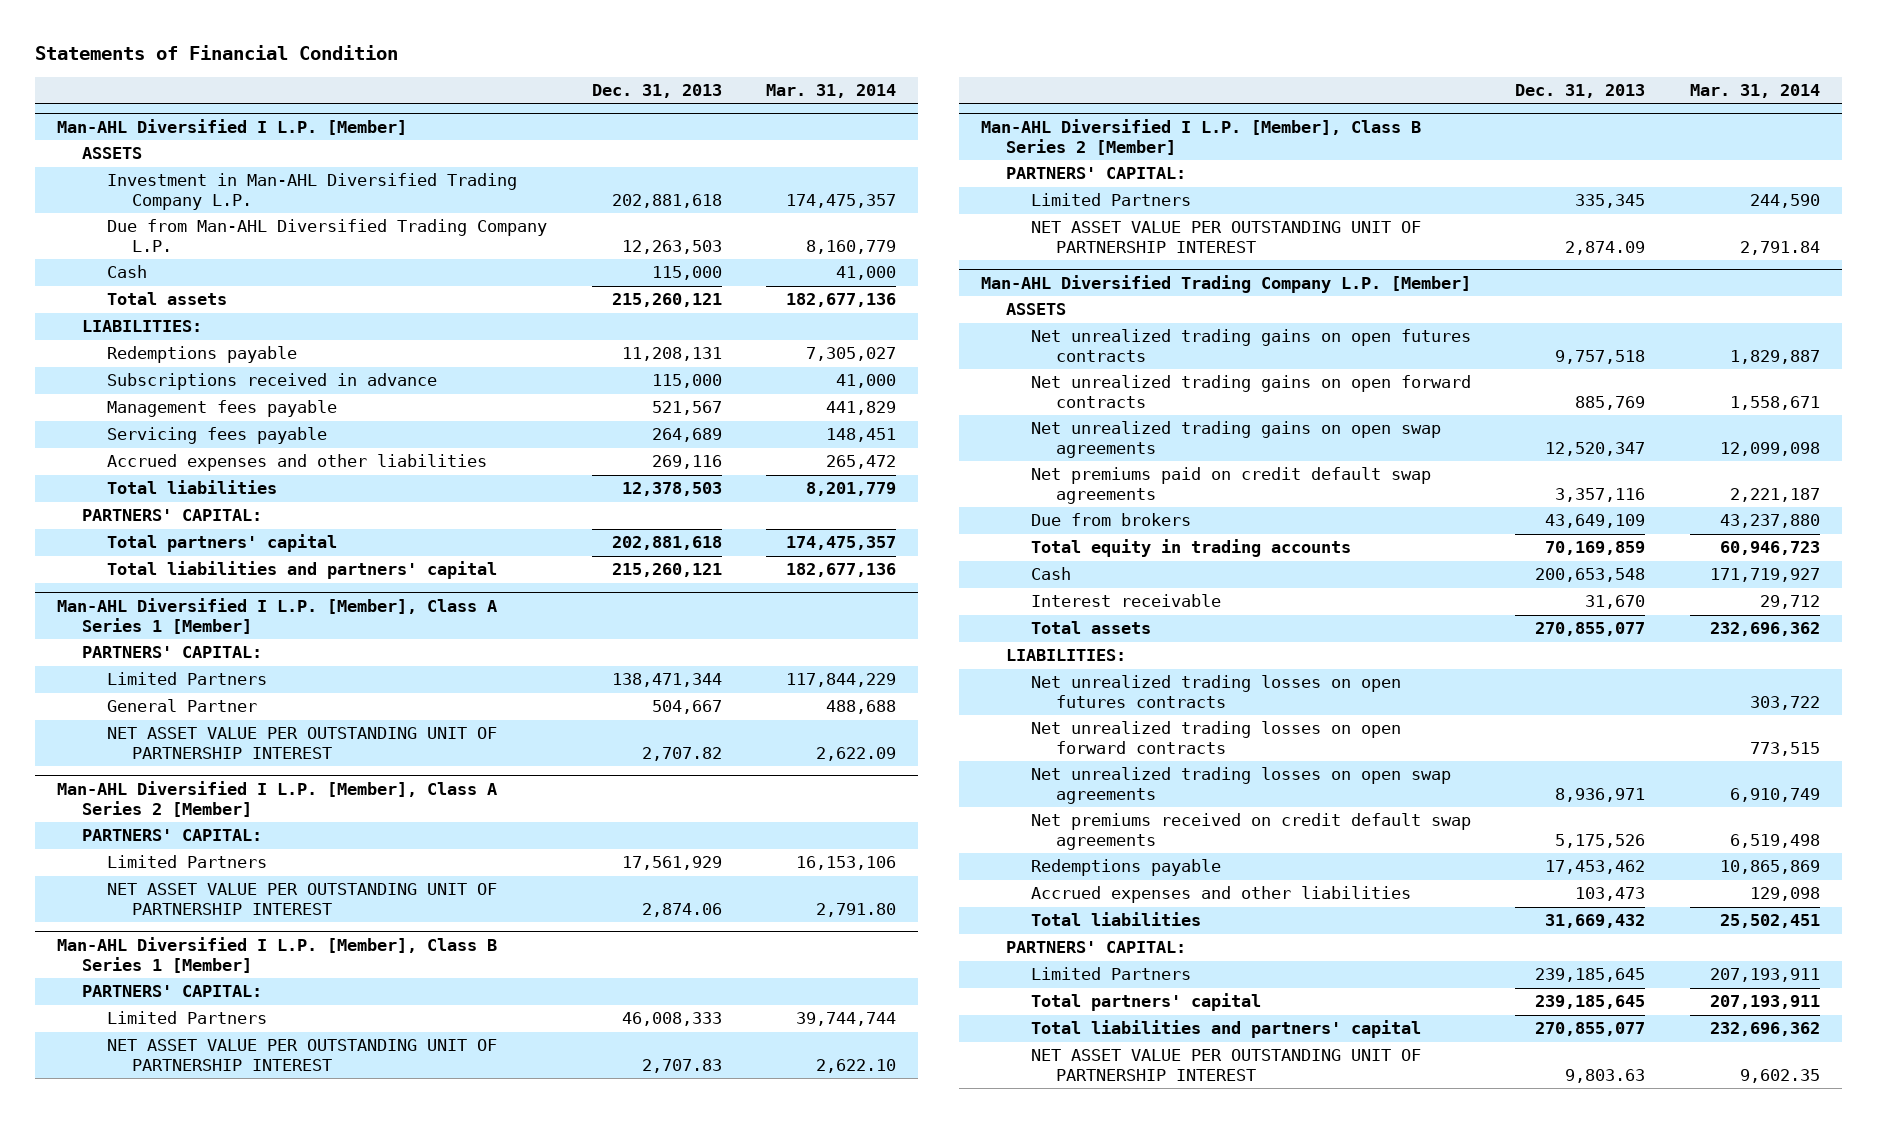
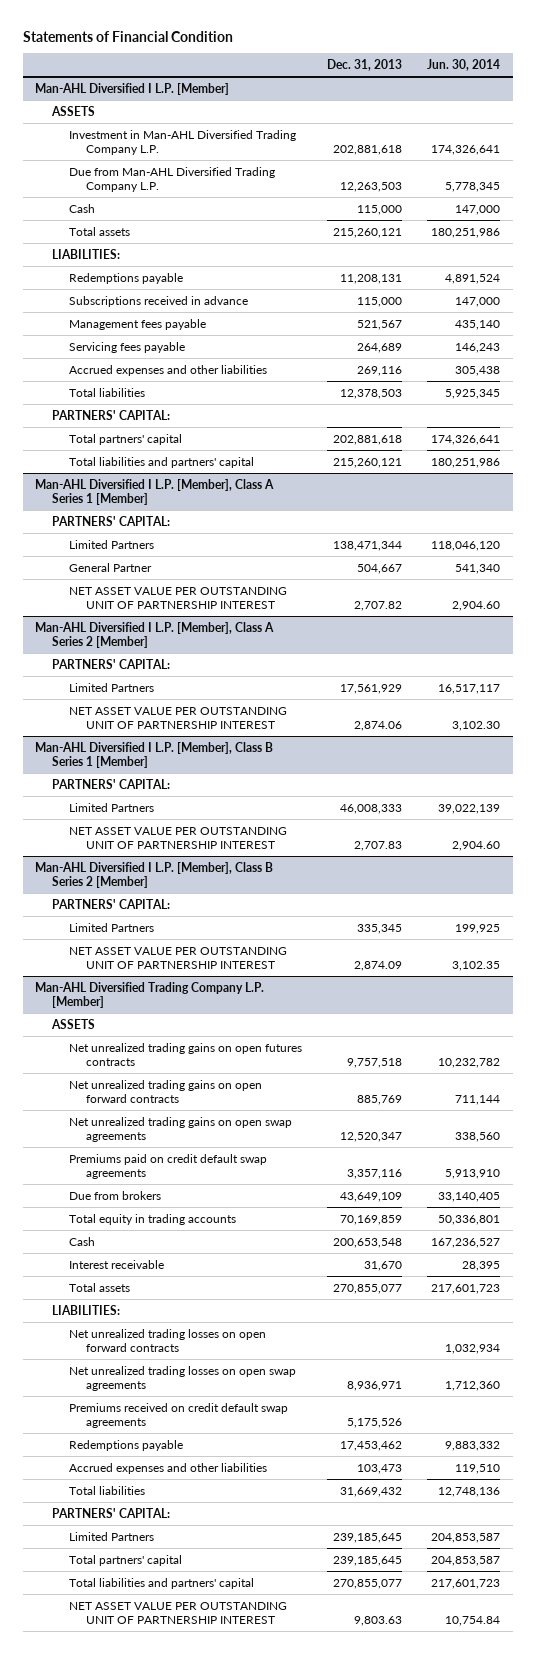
[765,84,896,99] Mar. 31, 2014 -> none
none -> [427,59,501,72] Jun. 30, 2014
[1030,467,1431,504] Net premiums paid on credit default swap agreements -> [69,1153,268,1179] Premiums paid on credit default swap agreements
[1030,675,1401,708] Net unrealized trading losses on open futures contracts -> none
[1030,813,1471,850] Net premiums received on credit default swap agreements -> [69,1402,289,1428] Premiums received on credit default swap agreements

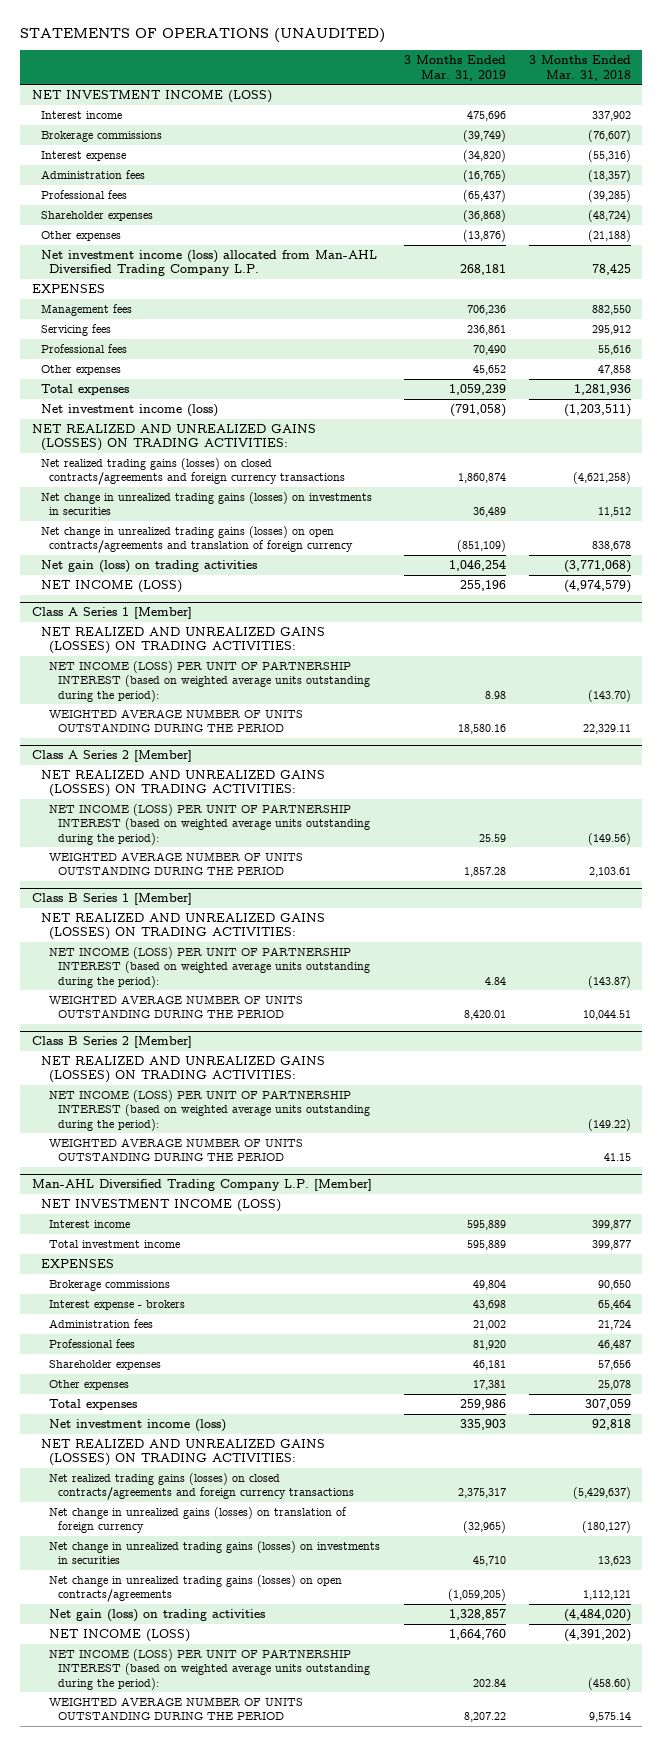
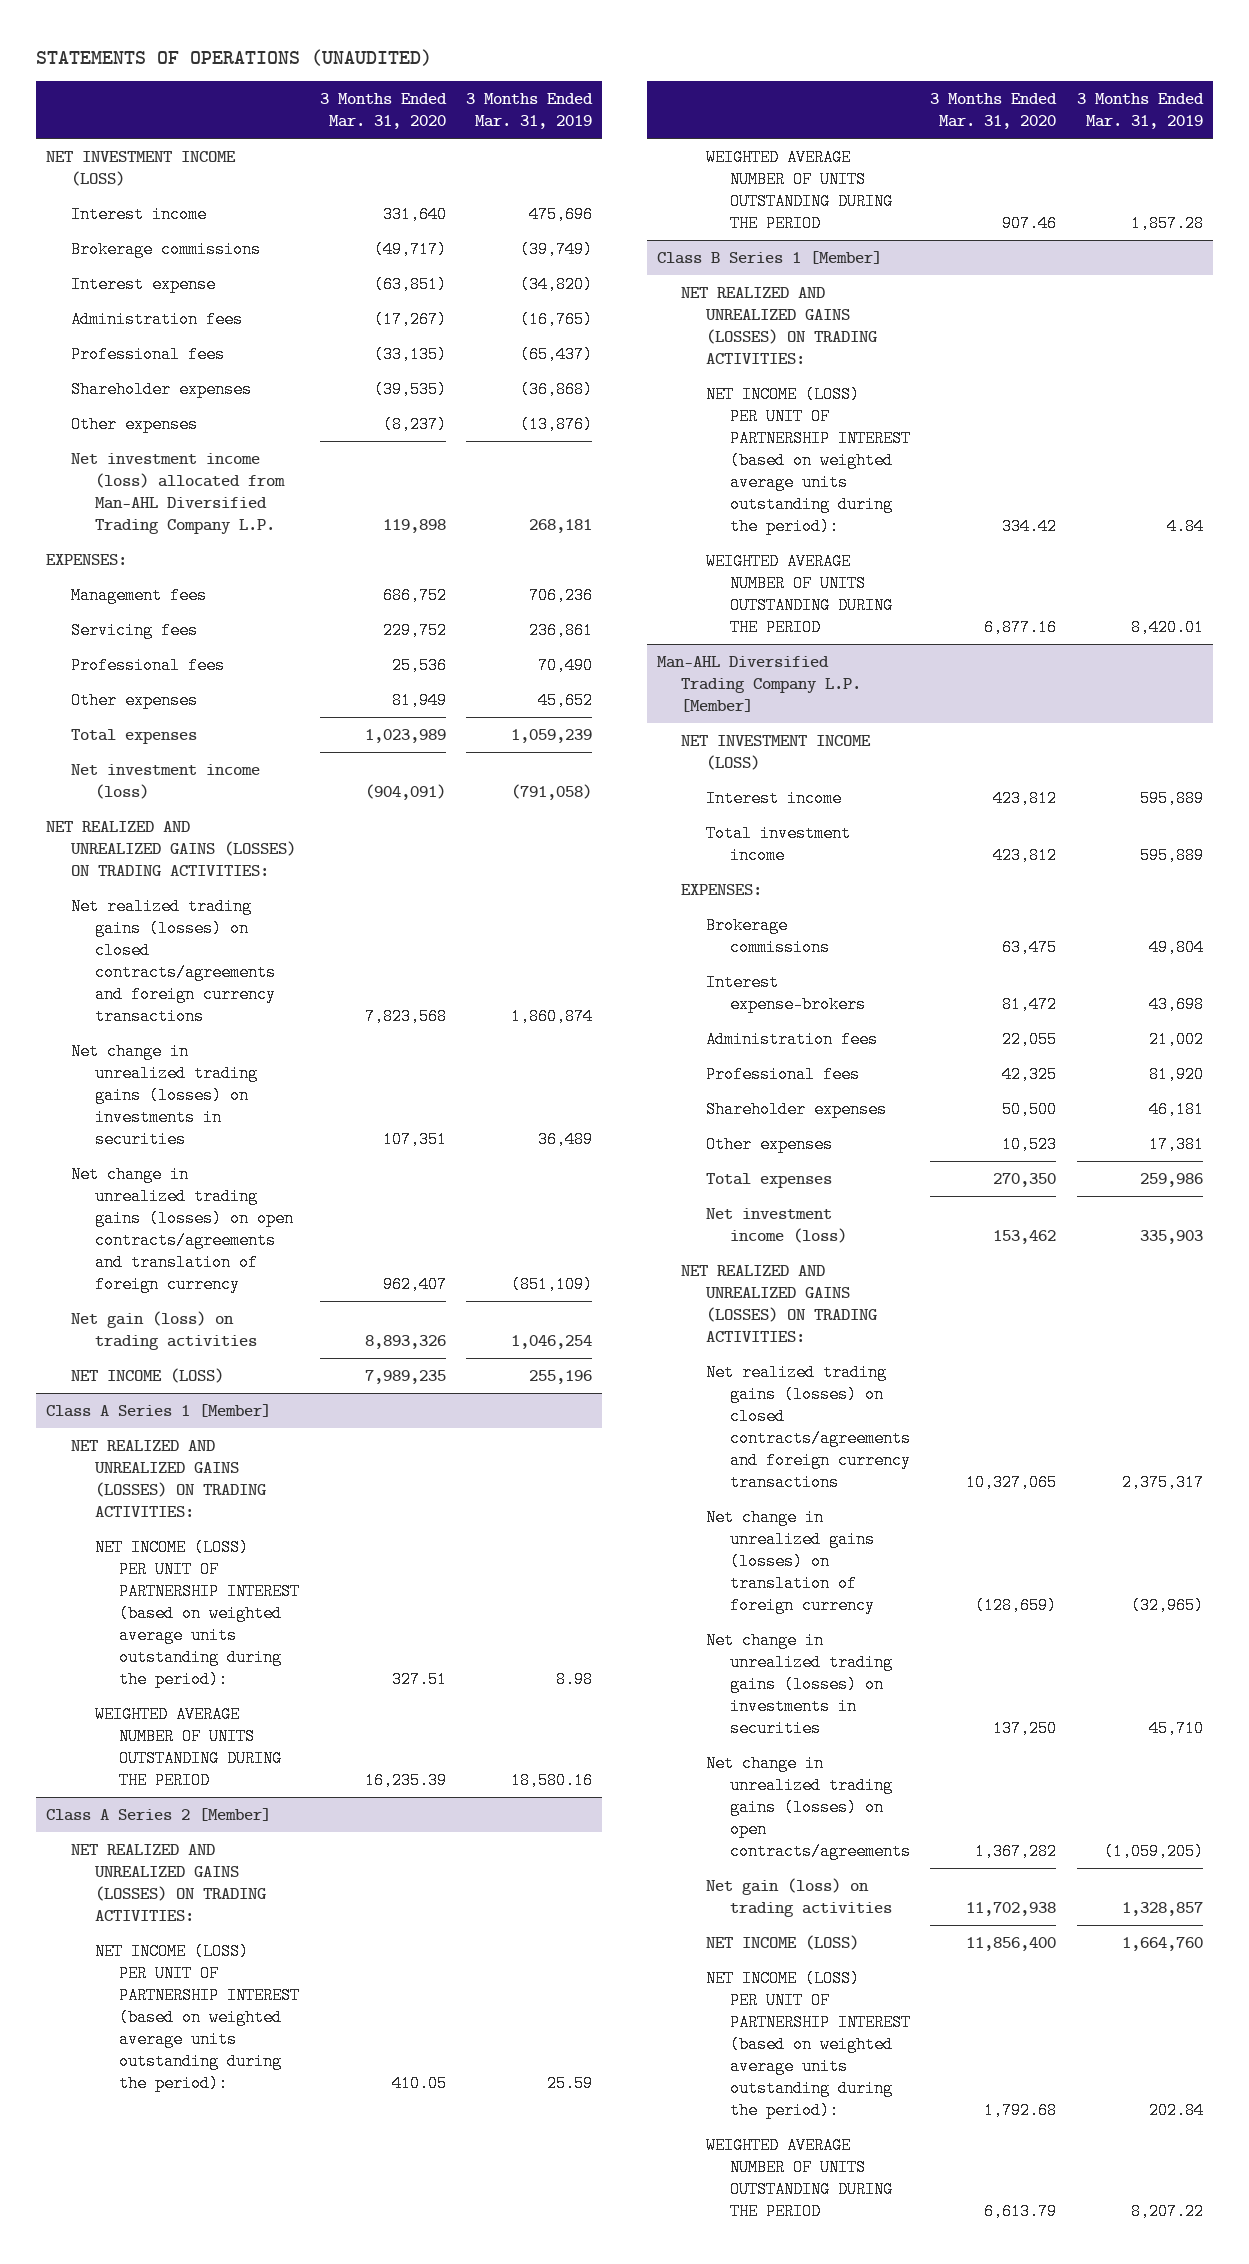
[528,55,631,81] 3 Months Ended Mar. 31, 2018 -> none
none -> [319,93,447,130] 3 Months Ended Mar. 31, 2020
[31,284,105,294] EXPENSES -> [46,553,128,565] EXPENSES:
[31,1036,192,1049] Class B Series 2 [Member] -> none
[40,1056,325,1084] NET REALIZED AND UNREALIZED GAINS (LOSSES) ON TRADING ACTIVITIES: -> none
[49,1090,371,1131] NET INCOME (LOSS) PER UNIT OF PARTNERSHIP INTEREST (based on weighted average units outstanding during the period): -> none
[49,1138,304,1162] WEIGHTED AVERAGE NUMBER OF UNITS OUTSTANDING DURING THE PERIOD -> none
[40,1259,114,1269] EXPENSES -> [681,883,763,895] EXPENSES:
[49,1300,186,1311] Interest expense - brokers -> [705,973,867,1013] Interest expense-brokers

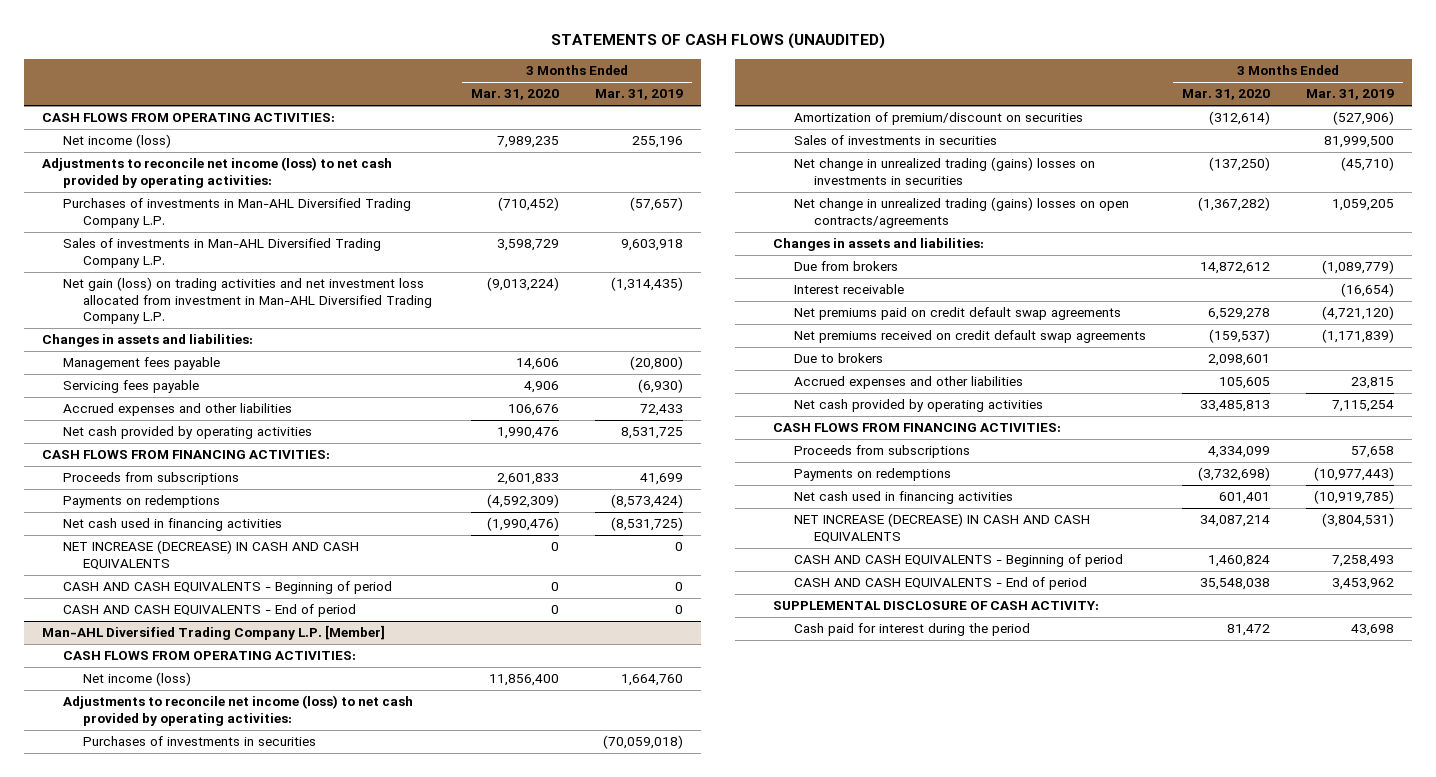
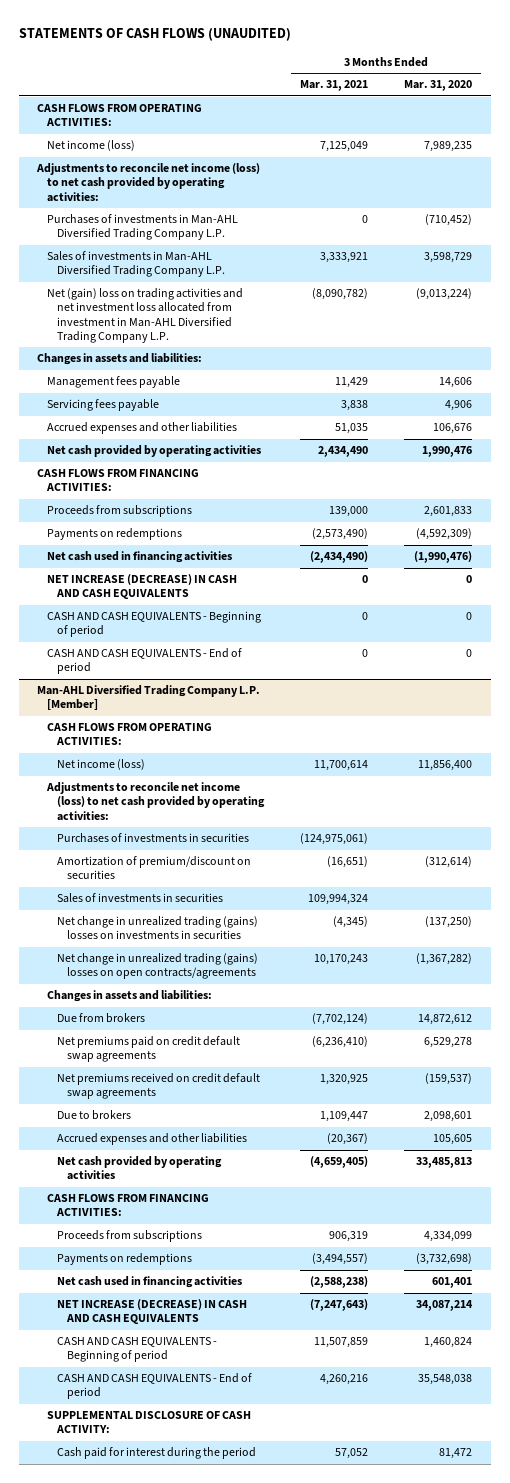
[595,89,684,101] Mar. 31, 2019 -> none
none -> [300,80,369,92] Mar. 31, 2021
[62,277,433,324] Net gain (loss) on trading activities and net investment loss allocated from investment in Man-AHL Diversified Trading Company L.P. -> [47,288,244,343] Net (gain) loss on trading activities and net investment loss allocated from investment in Man-AHL Diversified Trading Company L.P.
[793,284,904,295] Interest receivable -> none

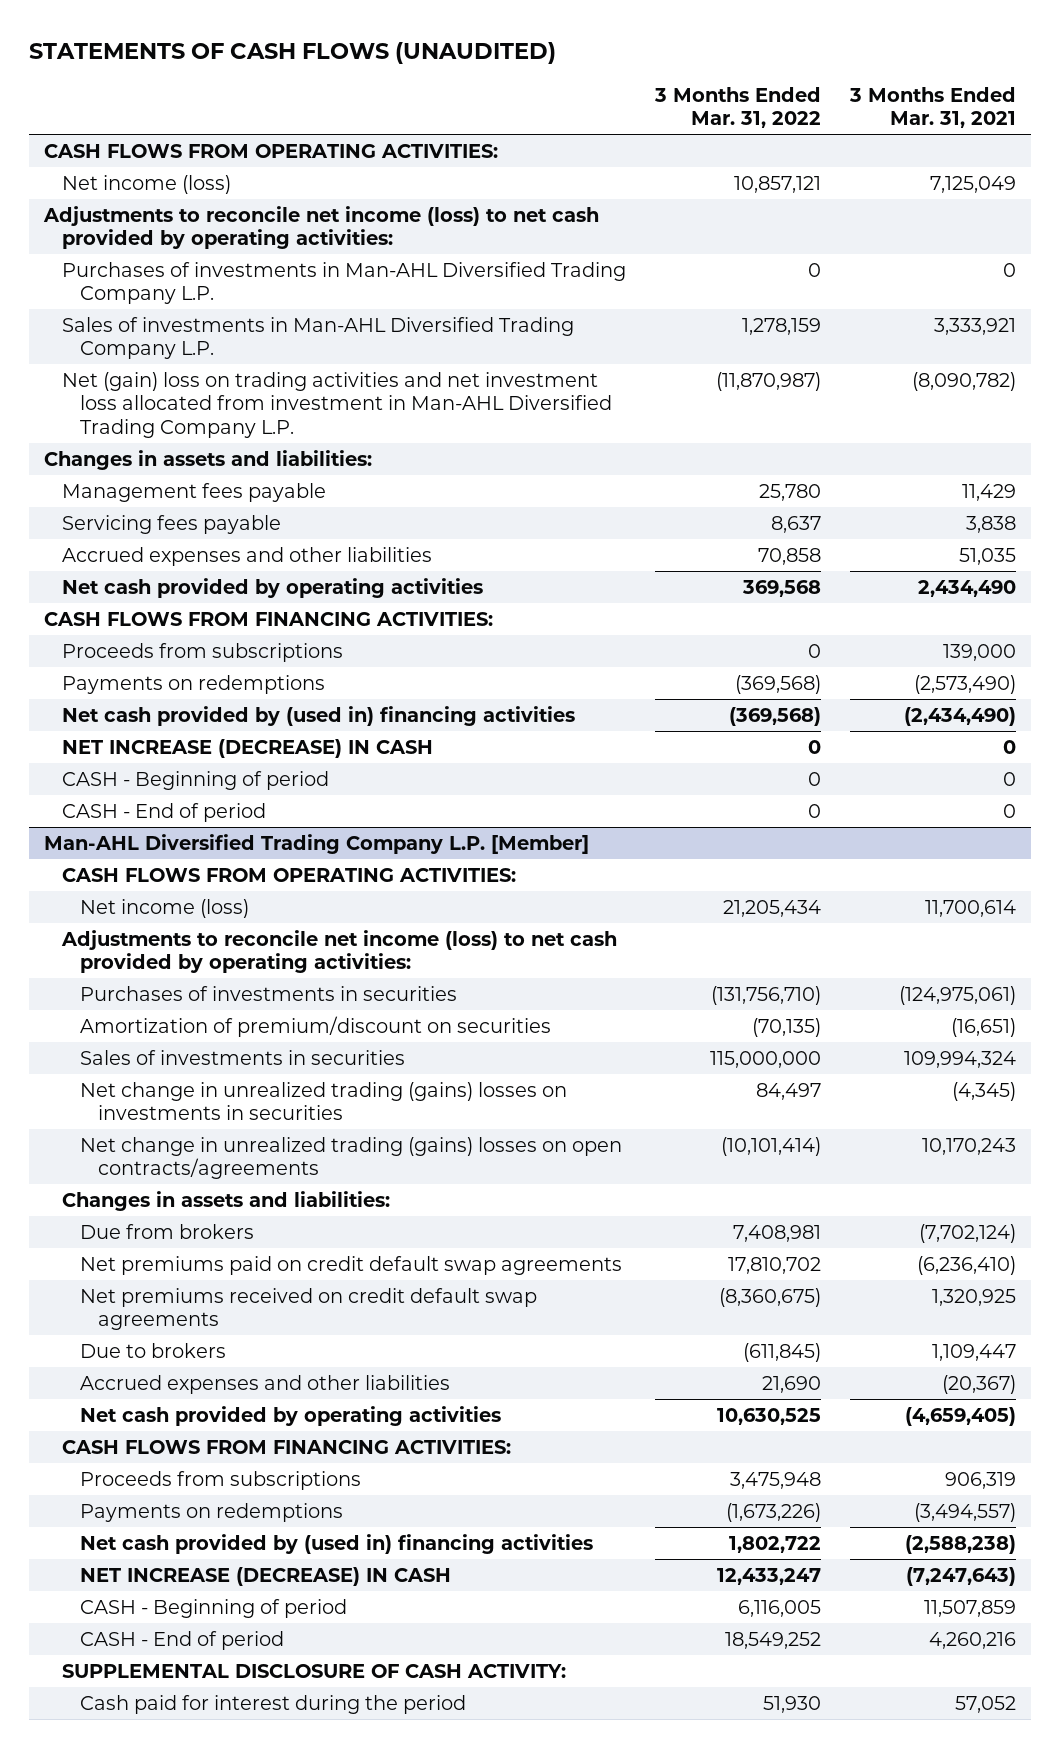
[404,80,473,92] Mar. 31, 2020 -> none
none -> [654,86,822,128] 3 Months Ended Mar. 31, 2022
[47,551,233,564] Net cash used in financing activities -> [61,705,575,726] Net cash provided by (used in) financing activities
[47,574,238,600] NET INCREASE (DECREASE) IN CASH AND CASH EQUIVALENTS -> [61,738,433,758] NET INCREASE (DECREASE) IN CASH
[47,611,262,638] CASH AND CASH EQUIVALENTS - Beginning of period -> [61,770,329,790] CASH - Beginning of period
[47,648,243,675] CASH AND CASH EQUIVALENTS - End of period -> [61,802,266,822] CASH - End of period
[56,1276,242,1289] Net cash used in financing activities -> [80,1533,594,1554] Net cash provided by (used in) financing activities
[56,1299,247,1325] NET INCREASE (DECREASE) IN CASH AND CASH EQUIVALENTS -> [80,1566,452,1586] NET INCREASE (DECREASE) IN CASH
[56,1337,217,1363] CASH AND CASH EQUIVALENTS - Beginning of period -> [80,1598,348,1618] CASH - Beginning of period
[56,1373,252,1400] CASH AND CASH EQUIVALENTS - End of period -> [80,1630,285,1650] CASH - End of period

